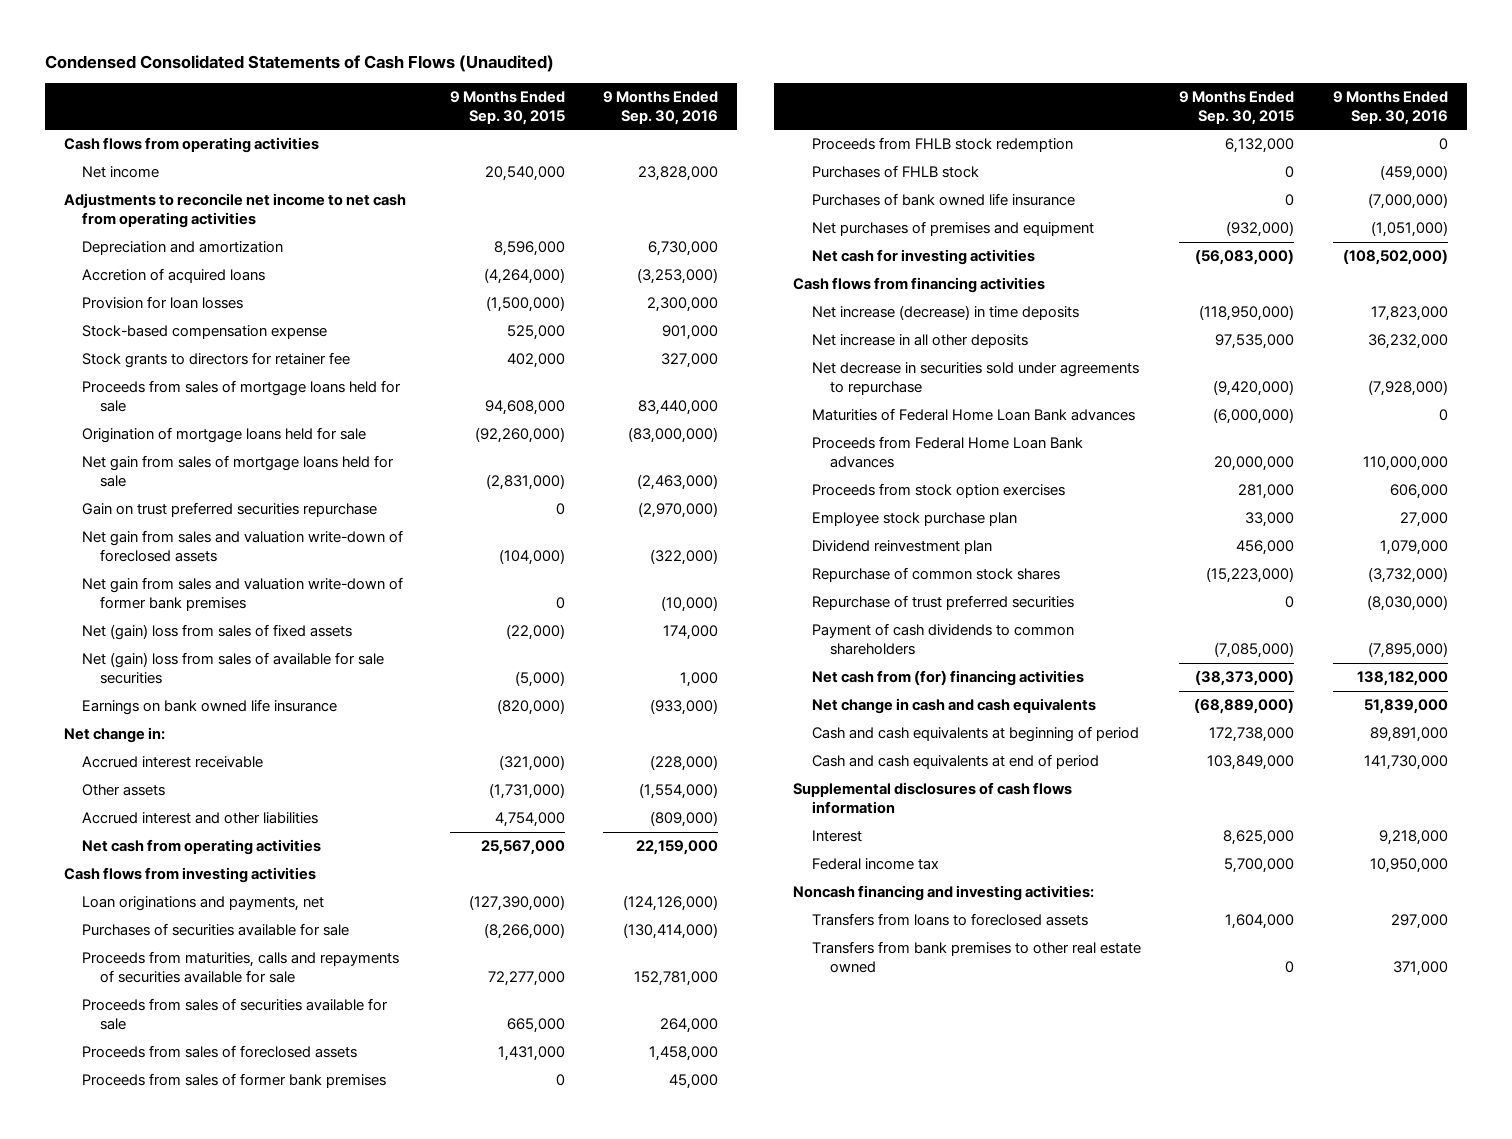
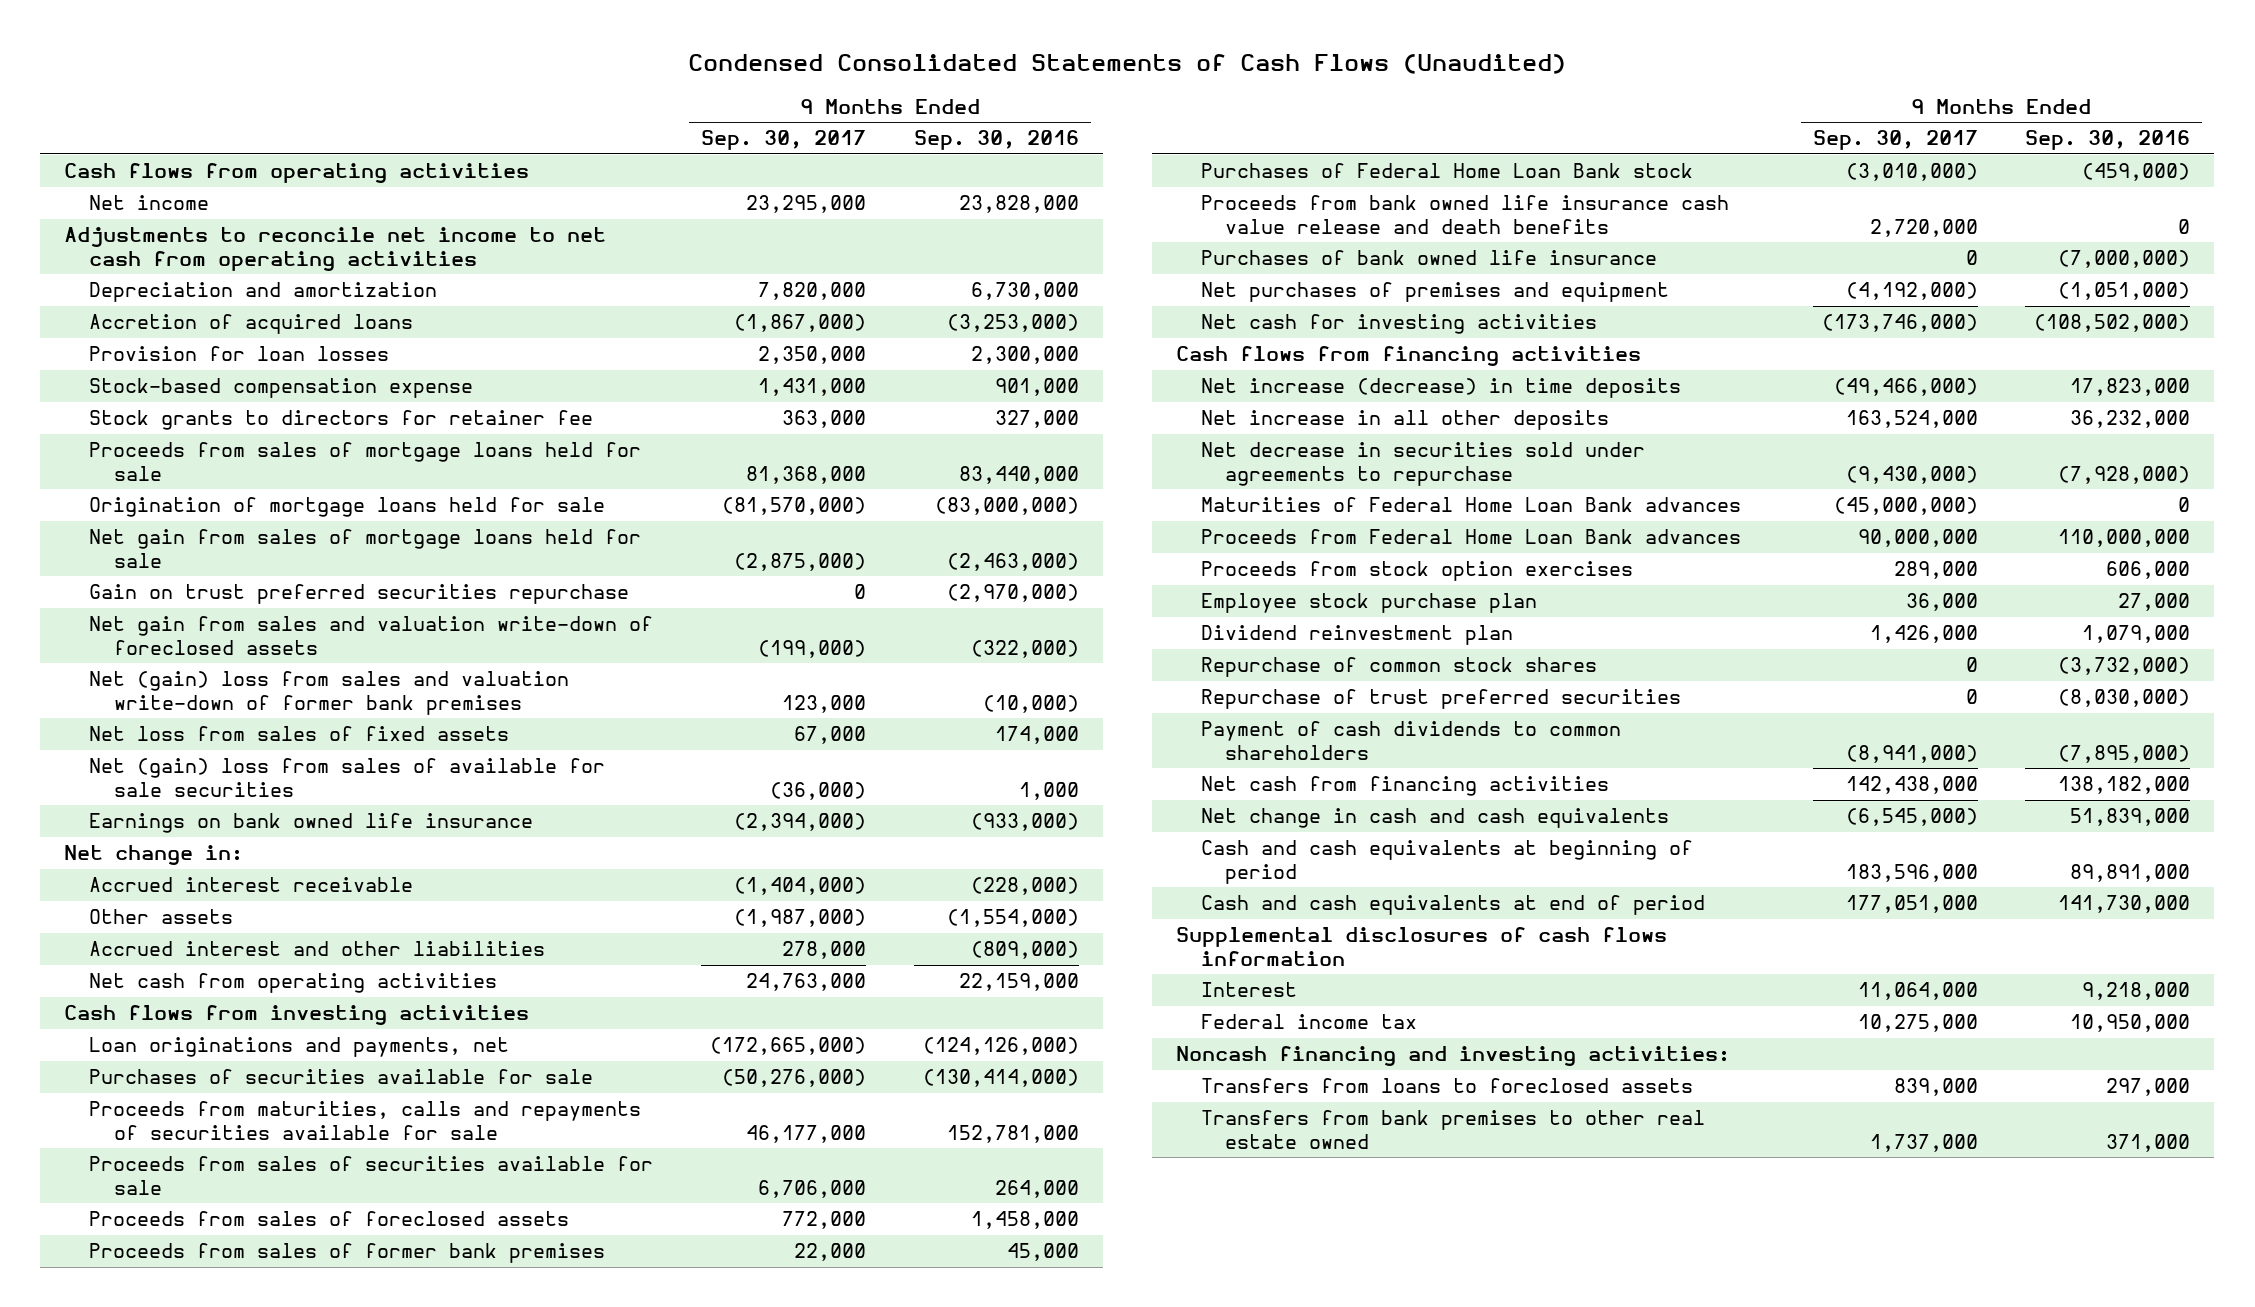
[449,90,565,125] 9 Months Ended Sep. 30, 2015 -> none
none -> [700,130,866,151] Sep. 30, 2017
[82,577,404,612] Net gain from sales and valuation write-down of former bank premises -> [88,671,569,715] Net (gain) loss from sales and valuation write-down of former bank premises
[82,624,353,641] Net (gain) loss from sales of fixed assets -> [88,726,509,742] Net loss from sales of fixed assets
[811,137,1073,153] Proceeds from FHLB stock redemption -> none
[811,165,979,179] Purchases of FHLB stock -> [1200,163,1693,179] Purchases of Federal Home Loan Bank stock
none -> [1200,195,1729,234] Proceeds from bank owned life insurance cash value release and death benefits
[811,670,1084,687] Net cash from (for) financing activities -> [1200,776,1609,797] Net cash from financing activities

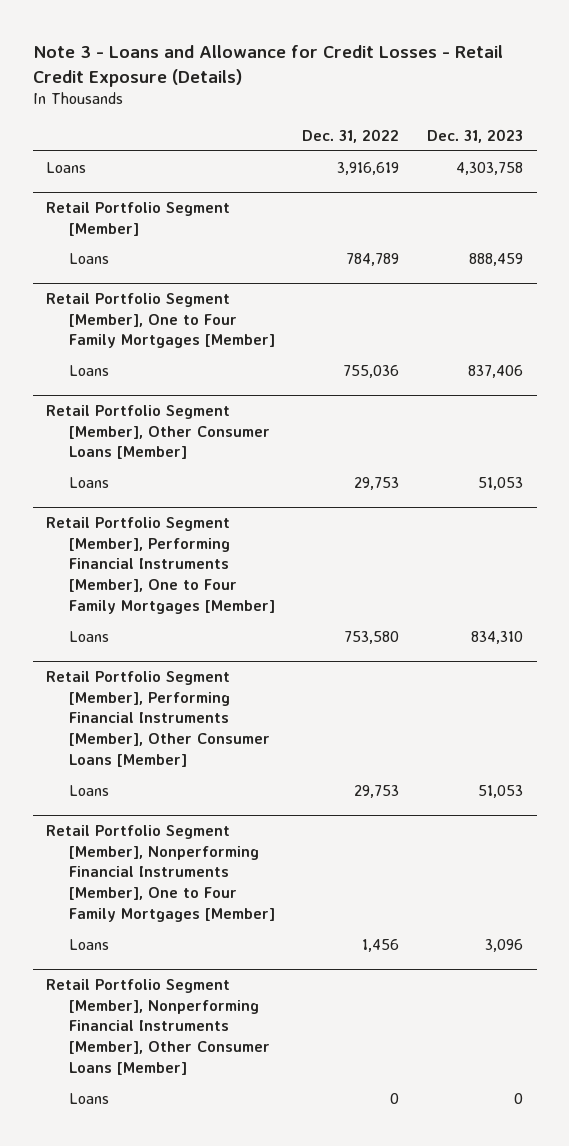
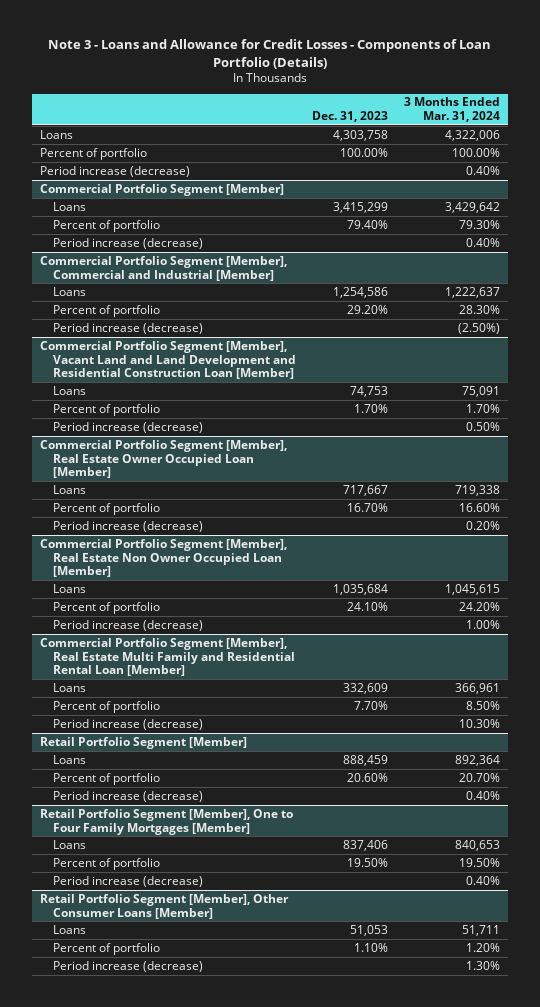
[32,44,503,87] Note 3 - Loans and Allowance for Credit Losses - Retail Credit Exposure (Details) -> [48,39,492,69] Note 3 - Loans and Allowance for Credit Losses - Components of Loan Portfolio (Details)
[302,129,400,144] Dec. 31, 2022 -> none
none -> [404,97,501,123] 3 Months Ended Mar. 31, 2024
none -> [39,147,147,160] Percent of portfolio
none -> [39,165,190,177] Period increase (decrease)
none -> [39,183,284,196] Commercial Portfolio Segment [Member]
none -> [53,201,87,211] Loans
none -> [53,219,161,232] Percent of portfolio
none -> [53,237,204,249] Period increase (decrease)
none -> [39,255,287,281] Commercial Portfolio Segment [Member], Commercial and Industrial [Member]
none -> [53,286,87,296] Loans
none -> [53,304,161,317] Percent of portfolio
none -> [53,322,204,334] Period increase (decrease)
none -> [39,340,297,380] Commercial Portfolio Segment [Member], Vacant Land and Land Development and Residential Construction Loan [Member]
none -> [53,385,87,395] Loans
none -> [53,403,161,416] Percent of portfolio
none -> [53,421,204,433] Period increase (decrease)
none -> [39,439,287,479] Commercial Portfolio Segment [Member], Real Estate Owner Occupied Loan [Member]
none -> [53,484,87,494] Loans
none -> [53,502,161,515] Percent of portfolio
none -> [53,520,204,532] Period increase (decrease)
none -> [39,538,287,578] Commercial Portfolio Segment [Member], Real Estate Non Owner Occupied Loan [Member]
none -> [53,583,87,593] Loans
none -> [53,601,161,614] Percent of portfolio
none -> [53,619,204,631] Period increase (decrease)
none -> [39,637,296,677] Commercial Portfolio Segment [Member], Real Estate Multi Family and Residential Rental Loan [Member]
none -> [53,682,87,692] Loans
none -> [53,700,161,713] Percent of portfolio
none -> [53,718,204,730] Period increase (decrease)
none -> [53,772,161,785] Percent of portfolio
none -> [53,790,204,802] Period increase (decrease)
none -> [53,857,161,870] Percent of portfolio
none -> [53,875,204,887] Period increase (decrease)
[46,516,275,614] Retail Portfolio Segment [Member], Performing Financial Instruments [Member], One to Four Family Mortgages [Member] -> none
[68,630,109,642] Loans -> none
[46,670,270,767] Retail Portfolio Segment [Member], Performing Financial Instruments [Member], Other Consumer Loans [Member] -> none
[68,784,109,796] Loans -> none
[46,824,275,922] Retail Portfolio Segment [Member], Nonperforming Financial Instruments [Member], One to Four Family Mortgages [Member] -> none
[68,938,109,950] Loans -> none
[46,978,270,1075] Retail Portfolio Segment [Member], Nonperforming Financial Instruments [Member], Other Consumer Loans [Member] -> none
[68,1092,109,1104] Loans -> none
none -> [53,942,161,955] Percent of portfolio
none -> [53,960,204,972] Period increase (decrease)

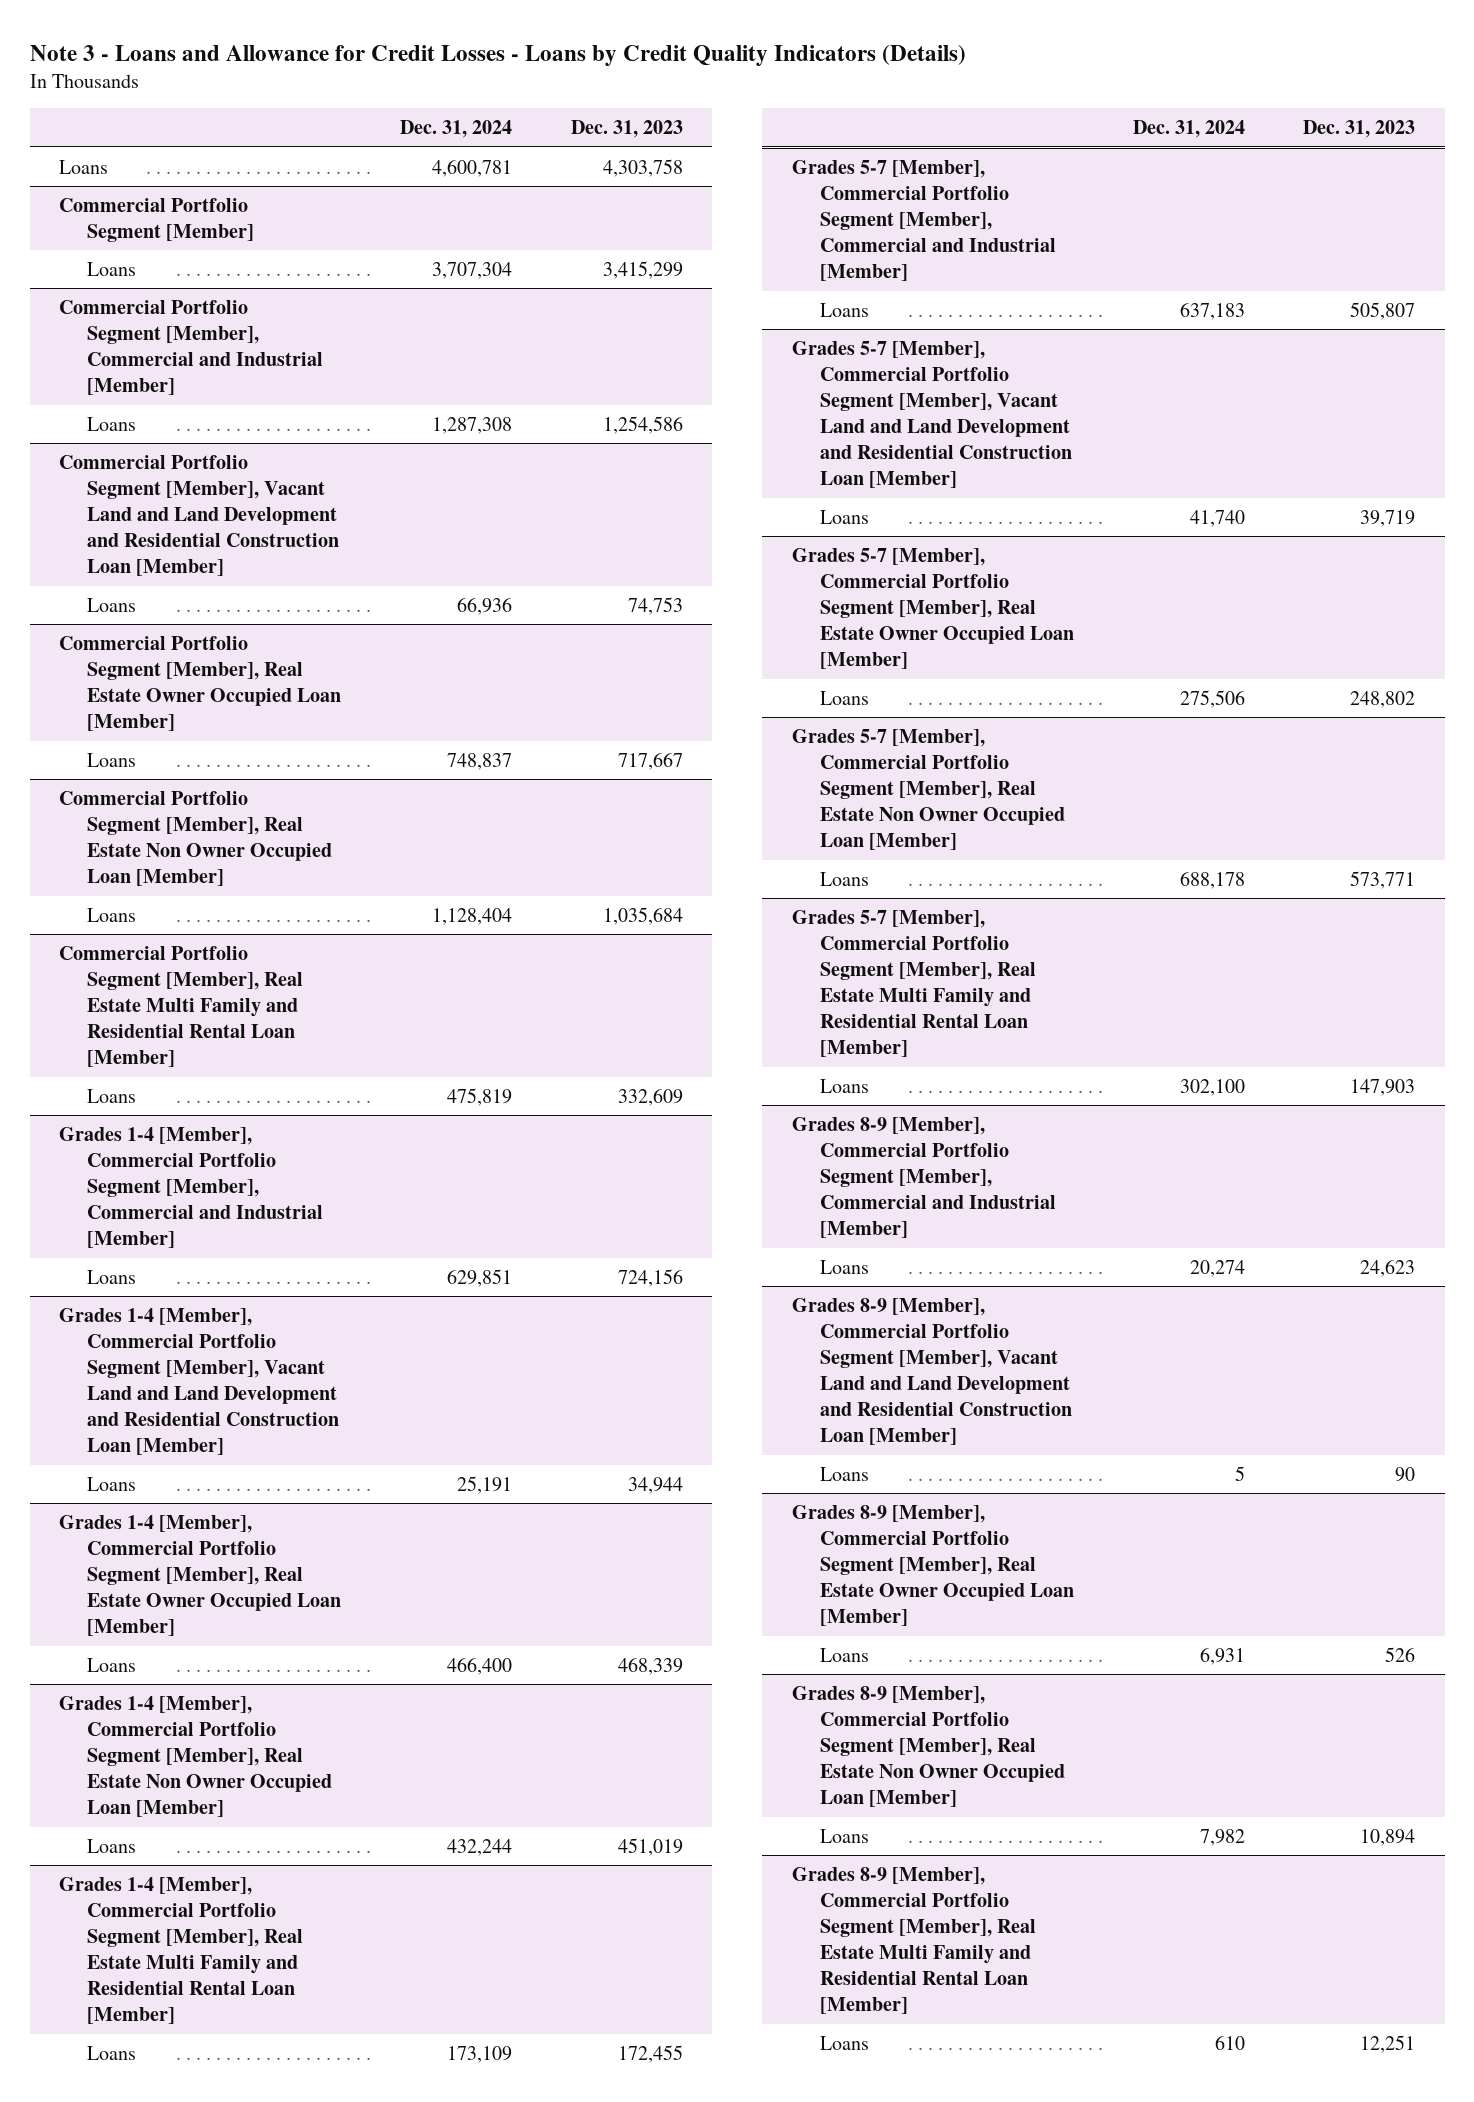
[48,39,492,69] Note 3 - Loans and Allowance for Credit Losses - Components of Loan Portfolio (Details) -> [29,45,966,67] Note 3 - Loans and Allowance for Credit Losses - Loans by Credit Quality Indicators (Details)
[404,97,501,123] 3 Months Ended Mar. 31, 2024 -> none
none -> [399,120,512,139] Dec. 31, 2024
[39,147,147,160] Percent of portfolio -> none
[39,165,190,177] Period increase (decrease) -> none
[53,219,161,232] Percent of portfolio -> none
[53,237,204,249] Period increase (decrease) -> none
[53,304,161,317] Percent of portfolio -> none
[53,322,204,334] Period increase (decrease) -> none
[53,403,161,416] Percent of portfolio -> none
[53,421,204,433] Period increase (decrease) -> none
[53,502,161,515] Percent of portfolio -> none
[53,520,204,532] Period increase (decrease) -> none
[53,601,161,614] Percent of portfolio -> none
[53,619,204,631] Period increase (decrease) -> none
[53,700,161,713] Percent of portfolio -> none
[53,718,204,730] Period increase (decrease) -> none
[39,736,247,749] Retail Portfolio Segment [Member] -> none
[53,772,161,785] Percent of portfolio -> none
[53,790,204,802] Period increase (decrease) -> none
[39,808,293,835] Retail Portfolio Segment [Member], One to Four Family Mortgages [Member] -> none
[53,857,161,870] Percent of portfolio -> none
[53,875,204,887] Period increase (decrease) -> none
[39,893,289,919] Retail Portfolio Segment [Member], Other Consumer Loans [Member] -> none
[53,942,161,955] Percent of portfolio -> none
[53,960,204,972] Period increase (decrease) -> none
none -> [59,1126,324,1249] Grades 1-4 [Member], Commercial Portfolio Segment [Member], Commercial and Industrial [Member]
[343,754,389,766] 888,459 -> [617,1268,683,1287] 724,156
none -> [59,1307,340,1456] Grades 1-4 [Member], Commercial Portfolio Segment [Member], Vacant Land and Land Development and Residential Construction Loan [Member]
[343,839,389,851] 837,406 -> [627,1476,683,1494] 34,944
none -> [59,1514,342,1637] Grades 1-4 [Member], Commercial Portfolio Segment [Member], Real Estate Owner Occupied Loan [Member]
[350,924,389,936] 51,053 -> [617,1656,683,1675] 468,339
none -> [59,1695,333,1818] Grades 1-4 [Member], Commercial Portfolio Segment [Member], Real Estate Non Owner Occupied Loan [Member]
none -> [87,1838,137,1853] Loans
none -> [59,1876,304,2025] Grades 1-4 [Member], Commercial Portfolio Segment [Member], Real Estate Multi Family and Residential Rental Loan [Member]
none -> [87,2045,137,2060] Loans
none -> [791,159,1056,282] Grades 5-7 [Member], Commercial Portfolio Segment [Member], Commercial and Industrial [Member]
none -> [819,302,869,317] Loans
none -> [791,340,1072,489] Grades 5-7 [Member], Commercial Portfolio Segment [Member], Vacant Land and Land Development and Residential Construction Loan [Member]
none -> [819,509,869,524] Loans
none -> [791,547,1074,670] Grades 5-7 [Member], Commercial Portfolio Segment [Member], Real Estate Owner Occupied Loan [Member]
none -> [819,690,869,705] Loans
none -> [791,728,1065,851] Grades 5-7 [Member], Commercial Portfolio Segment [Member], Real Estate Non Owner Occupied Loan [Member]
none -> [819,871,869,886] Loans
none -> [791,909,1036,1058] Grades 5-7 [Member], Commercial Portfolio Segment [Member], Real Estate Multi Family and Residential Rental Loan [Member]
none -> [819,1078,869,1093] Loans
none -> [791,1116,1056,1239] Grades 8-9 [Member], Commercial Portfolio Segment [Member], Commercial and Industrial [Member]
none -> [819,1259,869,1274] Loans
none -> [791,1297,1072,1446] Grades 8-9 [Member], Commercial Portfolio Segment [Member], Vacant Land and Land Development and Residential Construction Loan [Member]
none -> [819,1466,869,1481] Loans
none -> [791,1504,1074,1627] Grades 8-9 [Member], Commercial Portfolio Segment [Member], Real Estate Owner Occupied Loan [Member]
none -> [819,1647,869,1662] Loans
none -> [791,1685,1065,1808] Grades 8-9 [Member], Commercial Portfolio Segment [Member], Real Estate Non Owner Occupied Loan [Member]
none -> [819,1828,869,1843] Loans
none -> [791,1866,1036,2015] Grades 8-9 [Member], Commercial Portfolio Segment [Member], Real Estate Multi Family and Residential Rental Loan [Member]
none -> [819,2035,869,2050] Loans

